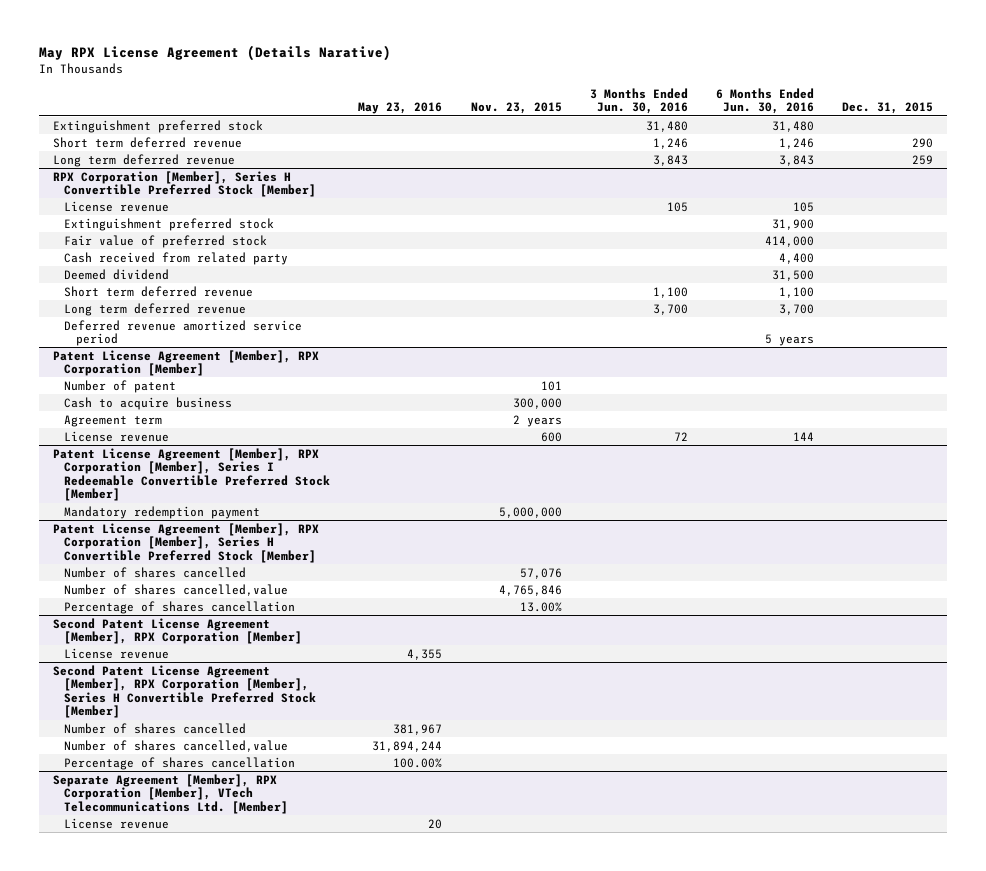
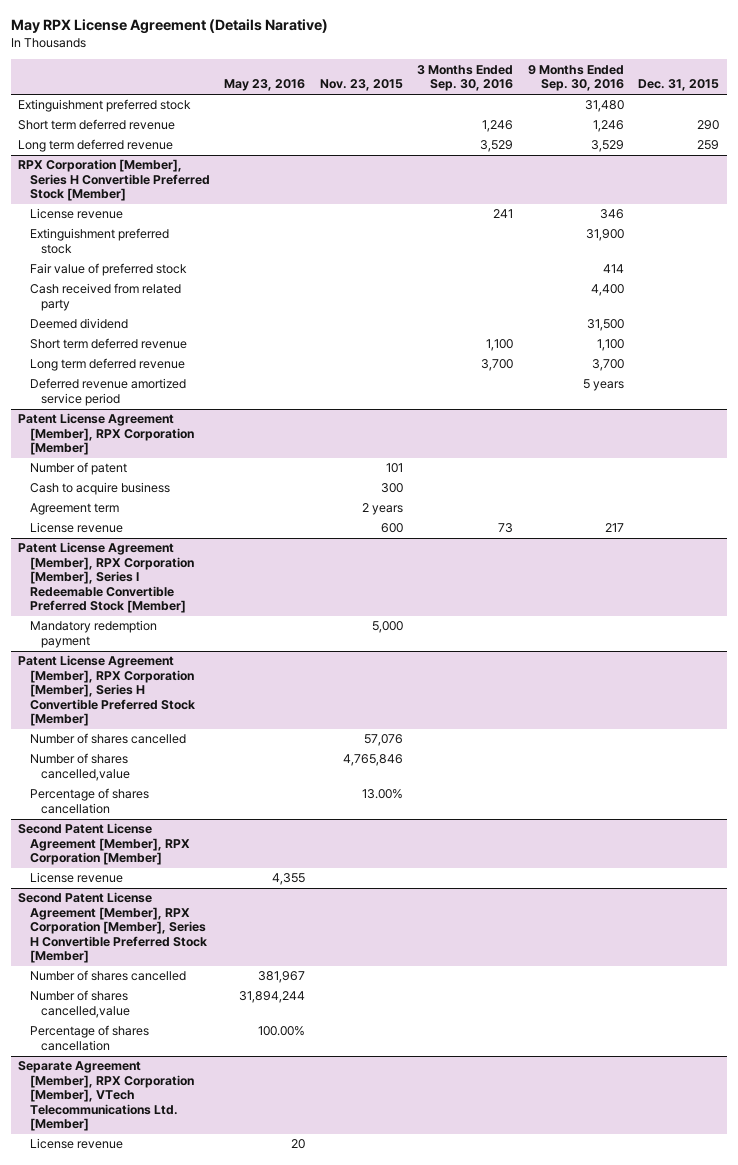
[589,87,688,115] 3 Months Ended Jun. 30, 2016 -> none
[715,87,814,115] 6 Months Ended Jun. 30, 2016 -> none
none -> [417,64,514,92] 3 Months Ended Sep. 30, 2016
none -> [527,64,624,92] 9 Months Ended Sep. 30, 2016
[512,397,562,409] 300,000 -> [380,483,403,494] 300
[498,506,562,518] 5,000,000 -> [371,621,403,634] 5,000

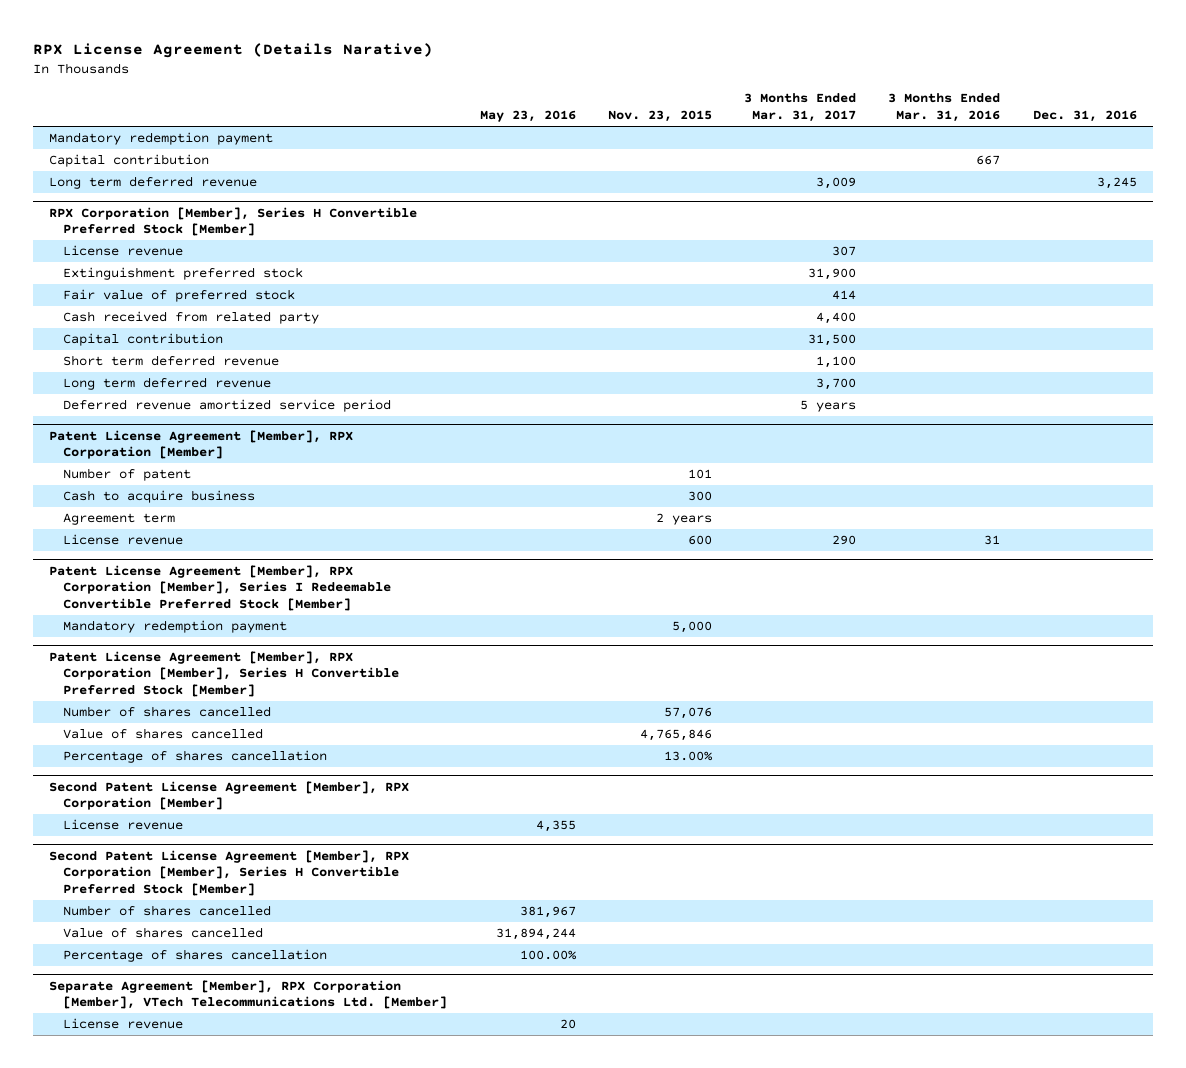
[11,19,329,35] May RPX License Agreement (Details Narative) -> [32,43,433,59] RPX License Agreement (Details Narative)
[417,64,514,92] 3 Months Ended Sep. 30, 2016 -> none
[527,64,624,92] 9 Months Ended Sep. 30, 2016 -> none
[638,79,720,92] Dec. 31, 2015 -> none
none -> [744,93,857,122] 3 Months Ended Mar. 31, 2017
none -> [888,93,1001,122] 3 Months Ended Mar. 31, 2016
none -> [1032,109,1137,122] Dec. 31, 2016
[18,99,192,113] Extinguishment preferred stock -> none
[18,119,176,131] Short term deferred revenue -> none
none -> [48,132,273,146] Mandatory redemption payment
none -> [48,154,209,168] Capital contribution
[29,318,128,330] Deemed dividend -> [63,333,224,347] Capital contribution
[29,753,130,781] Number of shares cancelled,value -> [63,728,264,740] Value of shares cancelled
[29,990,130,1018] Number of shares cancelled,value -> [63,927,264,939] Value of shares cancelled

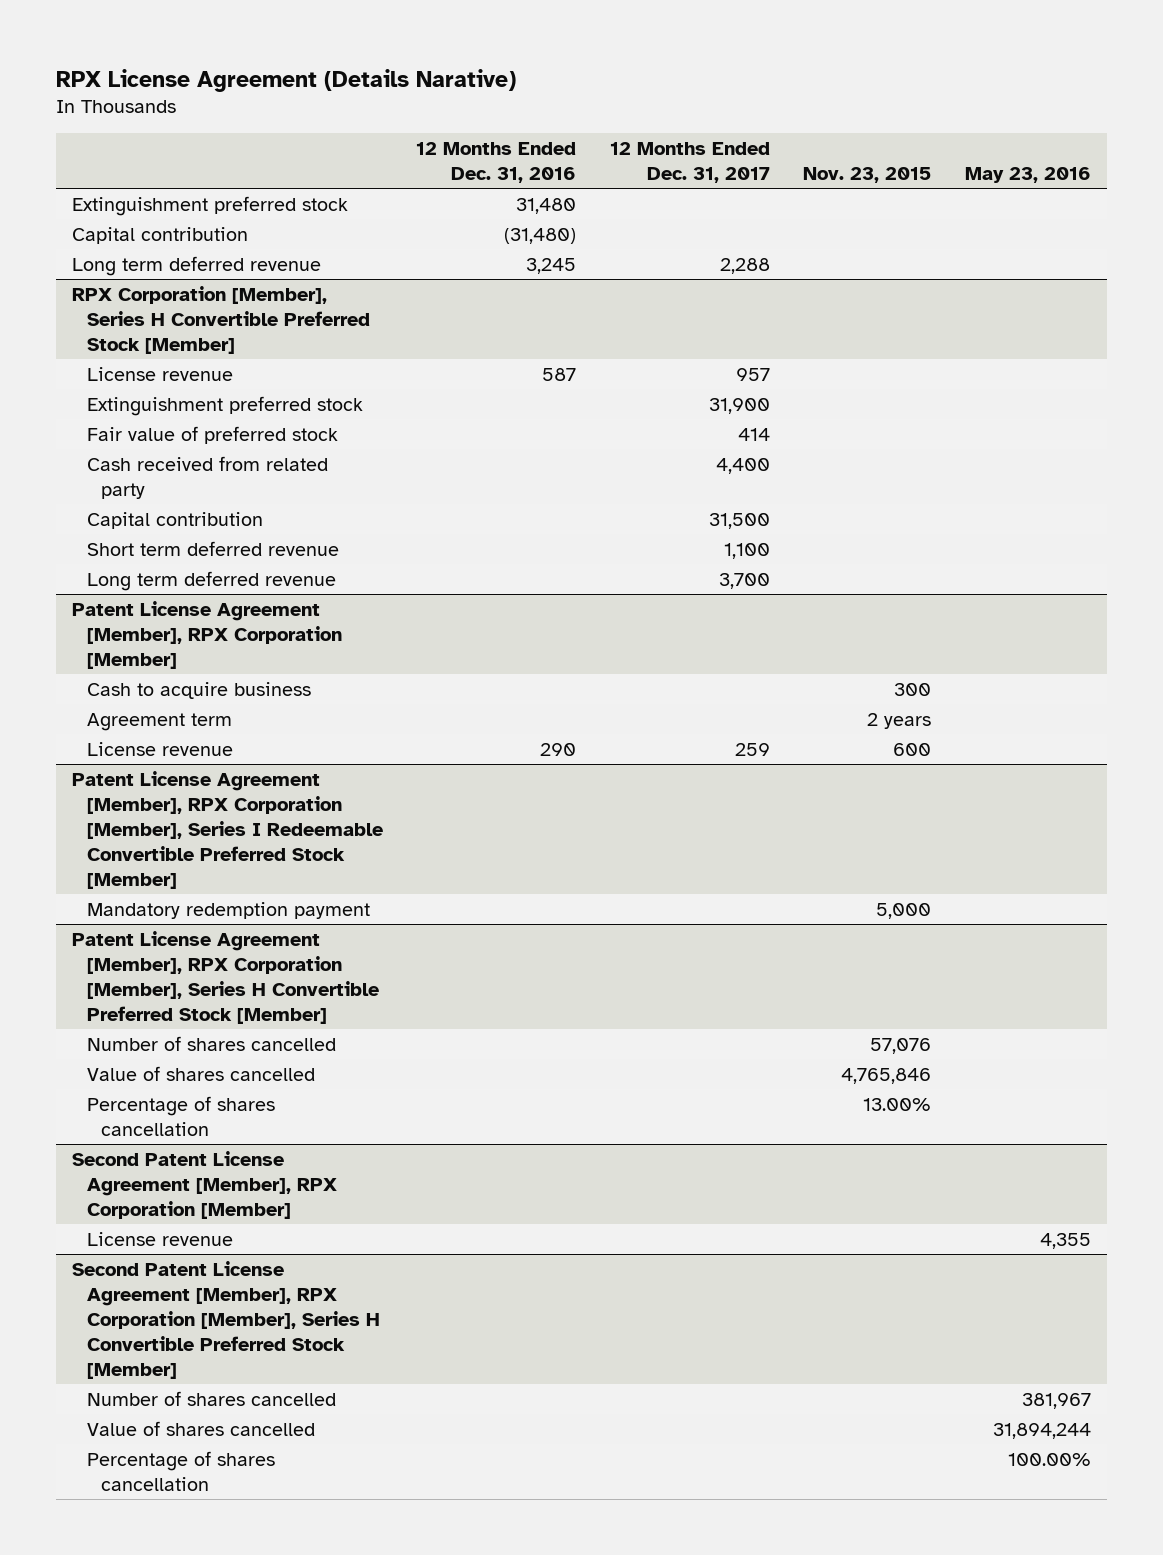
[744,93,857,122] 3 Months Ended Mar. 31, 2017 -> none
[888,93,1001,122] 3 Months Ended Mar. 31, 2016 -> none
[1032,109,1137,122] Dec. 31, 2016 -> none
none -> [416,142,577,184] 12 Months Ended Dec. 31, 2016
none -> [609,142,770,184] 12 Months Ended Dec. 31, 2017
[48,132,273,146] Mandatory redemption payment -> none
none -> [72,195,349,216] Extinguishment preferred stock
[63,399,392,413] Deferred revenue amortized service period -> none
[63,468,192,482] Number of patent -> none
[48,979,448,1010] Separate Agreement [Member], RPX Corporation [Member], VTech Telecommunications Ltd. [Member] -> none
[63,1018,184,1030] License revenue -> none

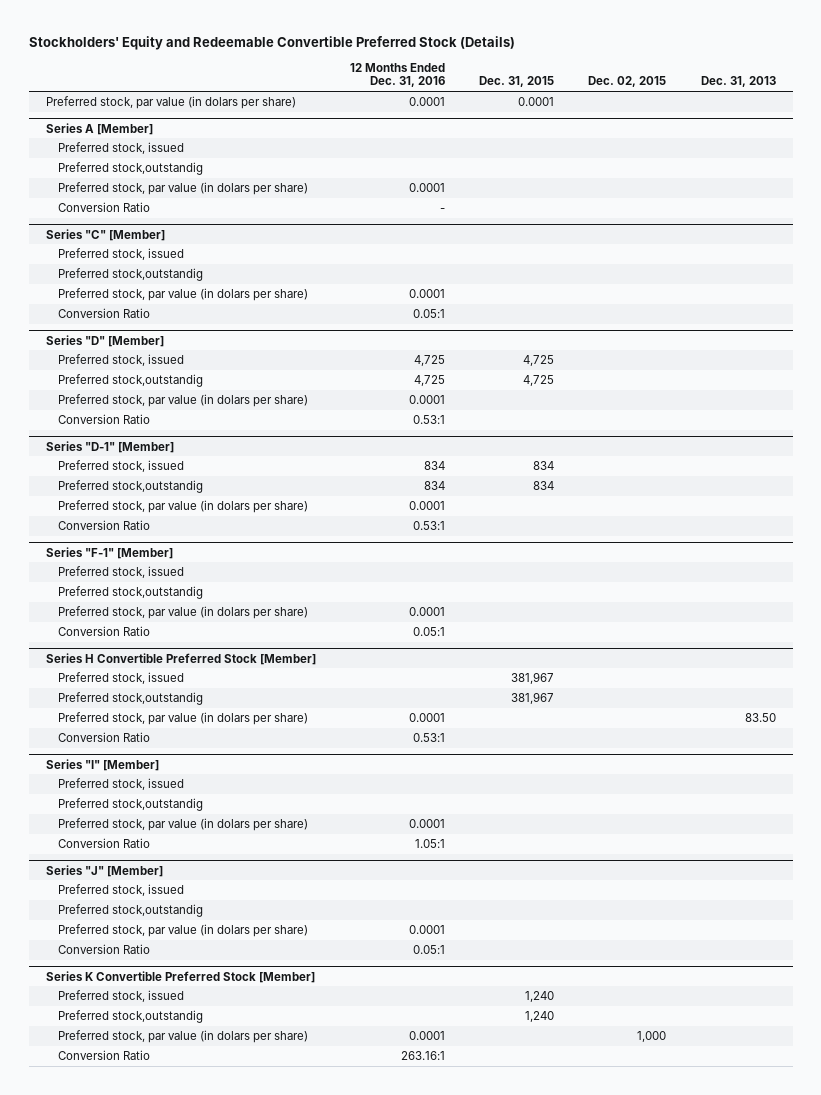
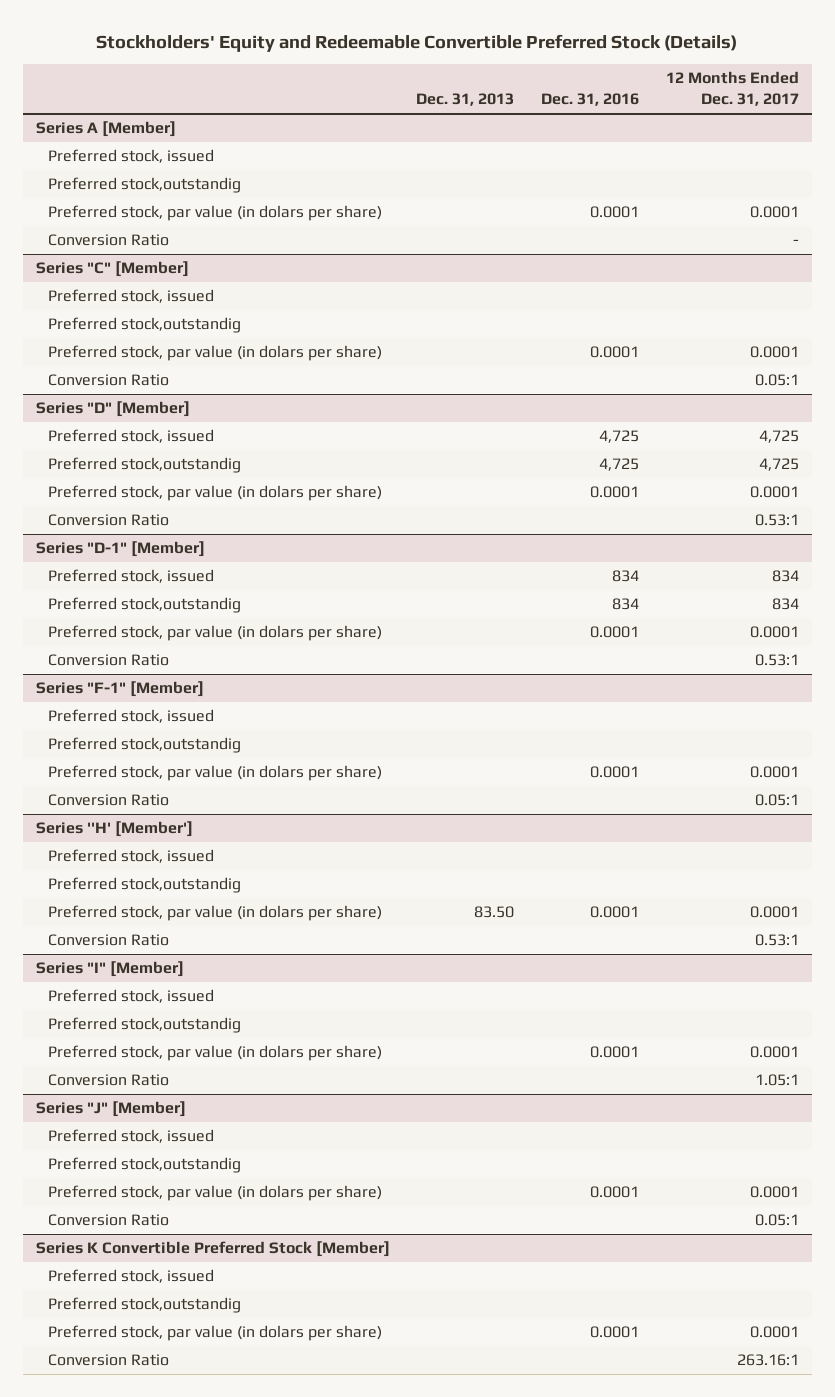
[350,63,446,88] 12 Months Ended Dec. 31, 2016 -> none
[479,76,555,88] Dec. 31, 2015 -> none
[588,76,667,88] Dec. 02, 2015 -> none
none -> [541,93,640,107] Dec. 31, 2016
none -> [665,71,799,107] 12 Months Ended Dec. 31, 2017
[45,96,296,110] Preferred stock, par value (in dolars per share) -> none
[45,652,316,665] Series H Convertible Preferred Stock [Member] -> [35,821,193,838] Series ''H' [Member']

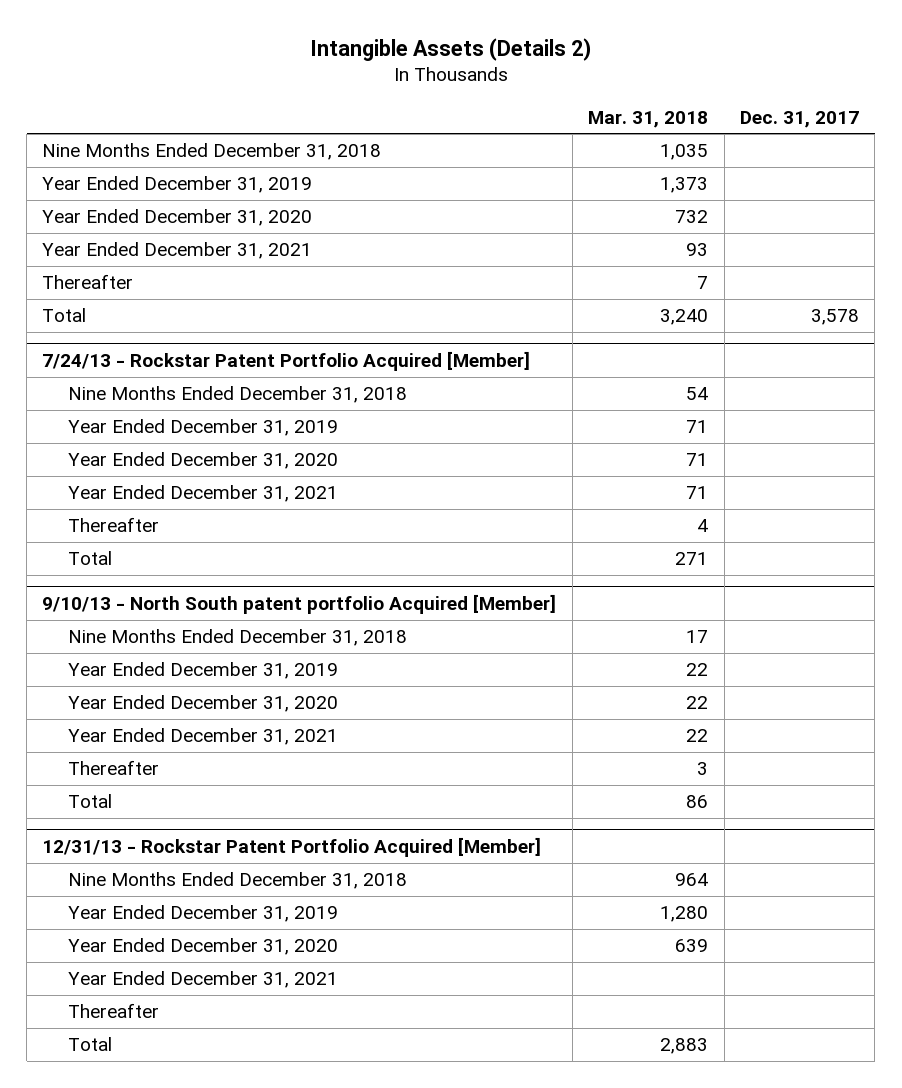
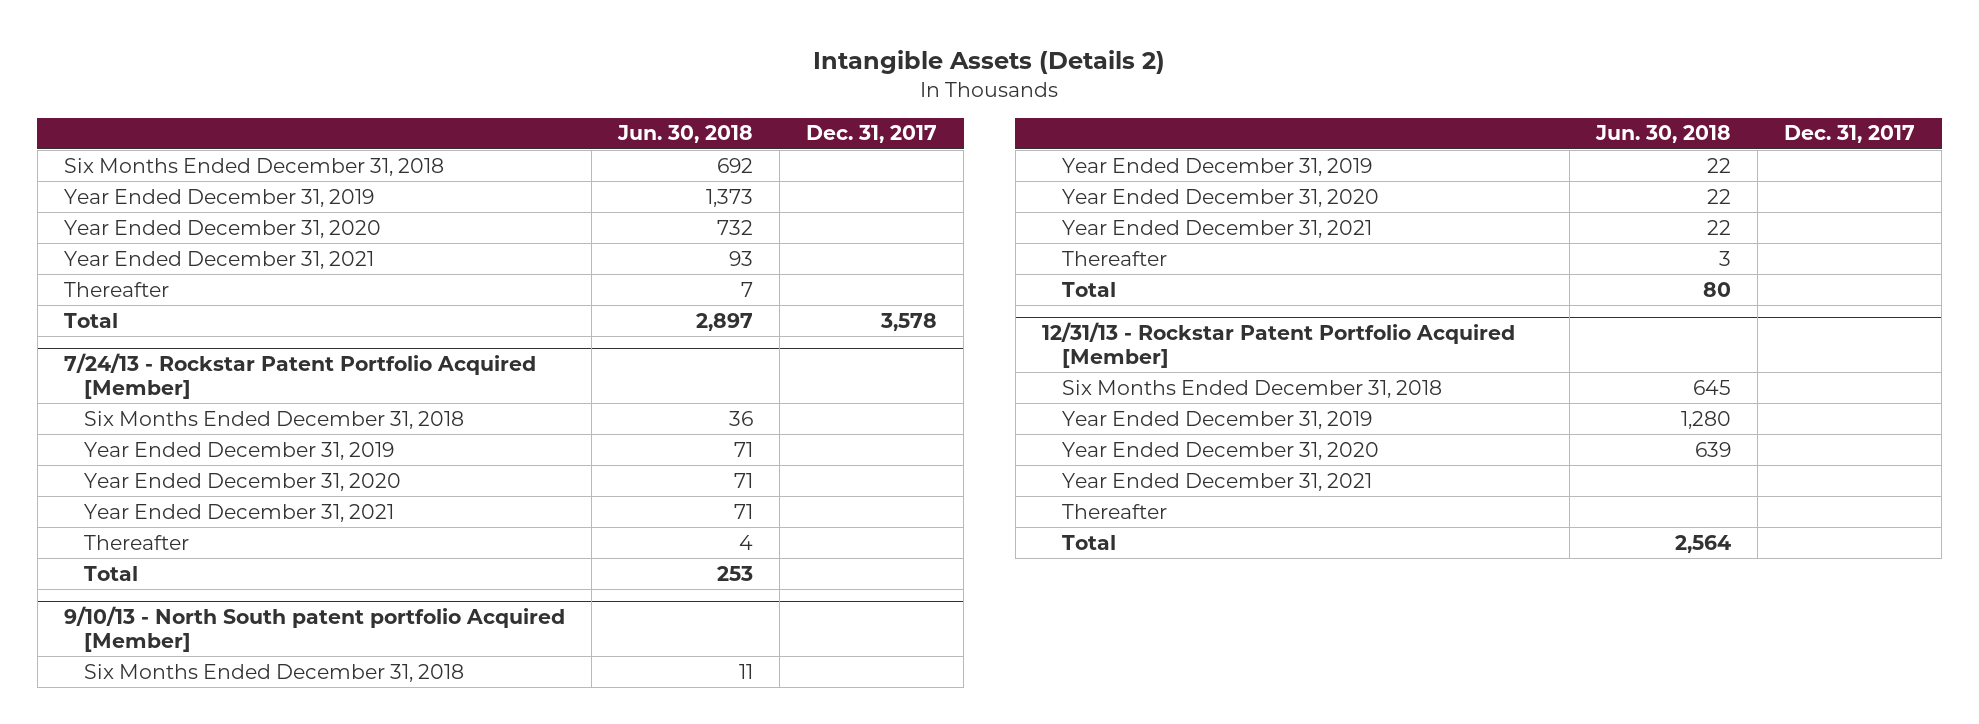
[588,110,709,128] Mar. 31, 2018 -> none
none -> [616,125,753,144] Jun. 30, 2018
[42,143,382,161] Nine Months Ended December 31, 2018 -> [63,157,444,176] Six Months Ended December 31, 2018
[67,386,407,404] Nine Months Ended December 31, 2018 -> [83,410,464,429] Six Months Ended December 31, 2018
[67,629,407,647] Nine Months Ended December 31, 2018 -> [83,663,464,682] Six Months Ended December 31, 2018
[67,872,407,890] Nine Months Ended December 31, 2018 -> [1061,379,1442,398] Six Months Ended December 31, 2018

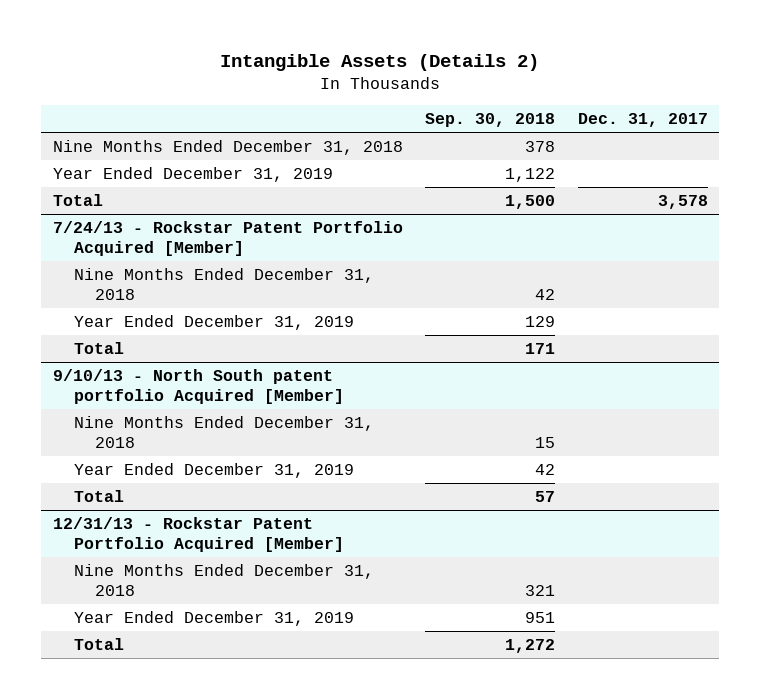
[616,125,753,144] Jun. 30, 2018 -> none
none -> [425,113,556,128] Sep. 30, 2018
[63,157,444,176] Six Months Ended December 31, 2018 -> [52,139,403,155] Nine Months Ended December 31, 2018
[63,219,381,238] Year Ended December 31, 2020 -> none
[63,250,374,269] Year Ended December 31, 2021 -> none
[63,281,169,297] Thereafter -> none
[83,410,464,429] Six Months Ended December 31, 2018 -> [73,267,374,300] Nine Months Ended December 31, 2018
[83,472,401,491] Year Ended December 31, 2020 -> none
[83,503,394,522] Year Ended December 31, 2021 -> none
[83,534,189,550] Thereafter -> none
[83,663,464,682] Six Months Ended December 31, 2018 -> [73,415,374,448] Nine Months Ended December 31, 2018
[1061,188,1379,207] Year Ended December 31, 2020 -> none
[1061,219,1372,238] Year Ended December 31, 2021 -> none
[1061,250,1167,266] Thereafter -> none
[1061,379,1442,398] Six Months Ended December 31, 2018 -> [73,563,374,596] Nine Months Ended December 31, 2018
[1061,441,1379,460] Year Ended December 31, 2020 -> none
[1061,472,1372,491] Year Ended December 31, 2021 -> none
[1061,503,1167,519] Thereafter -> none

